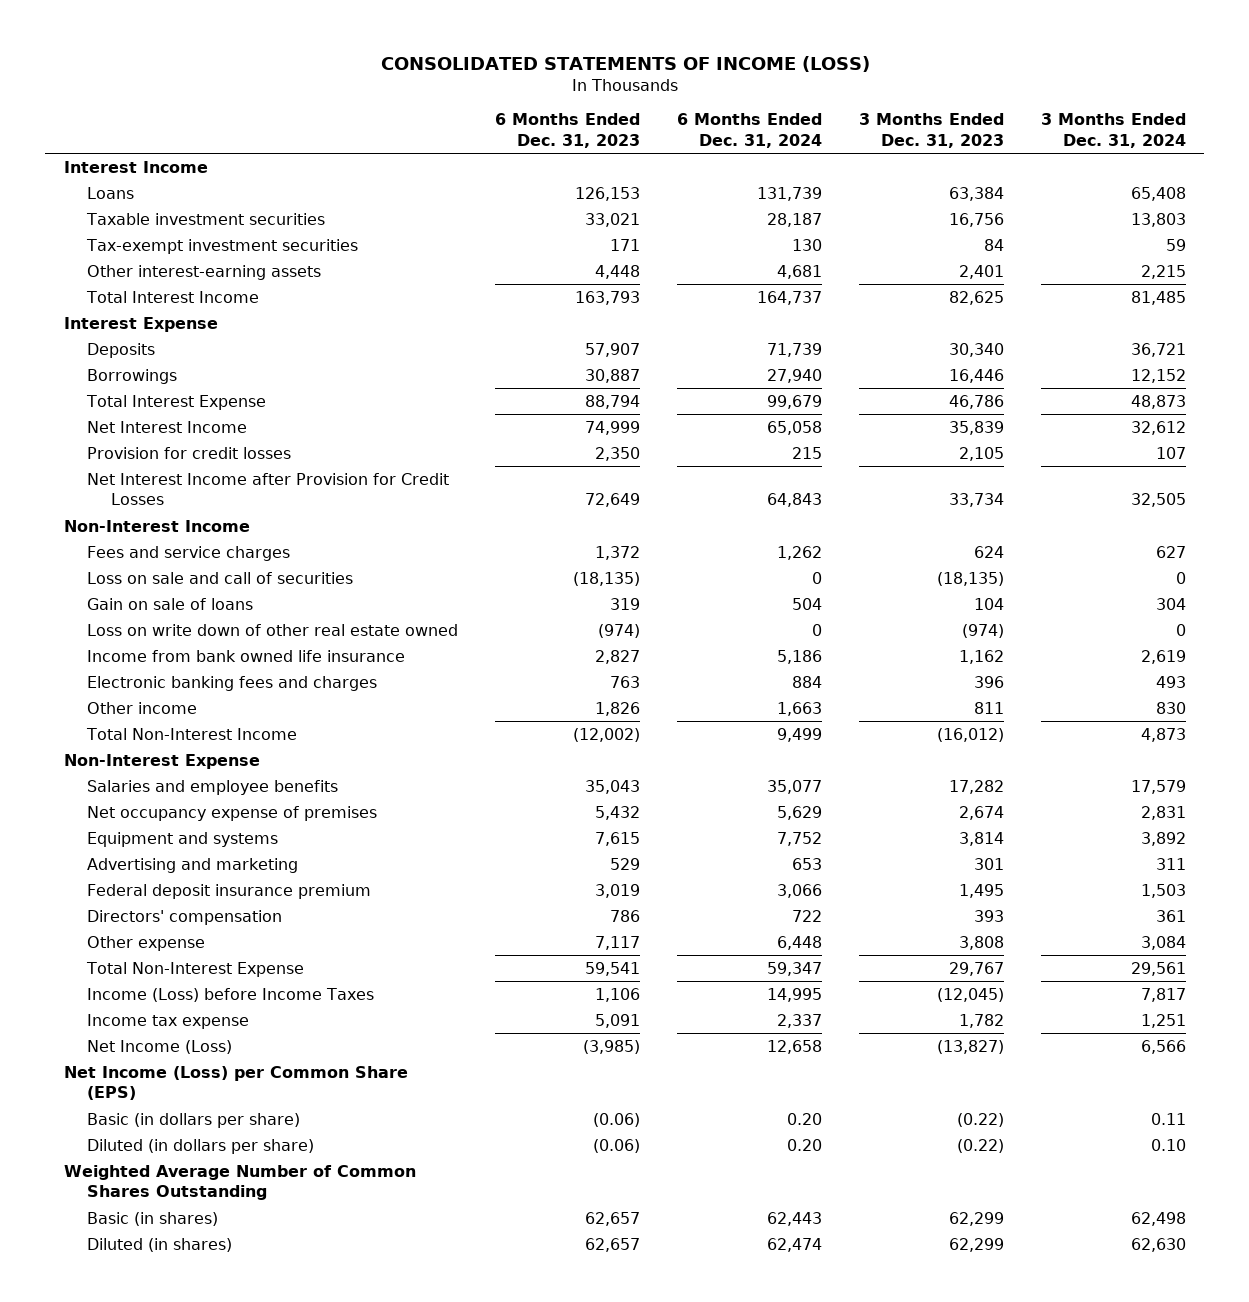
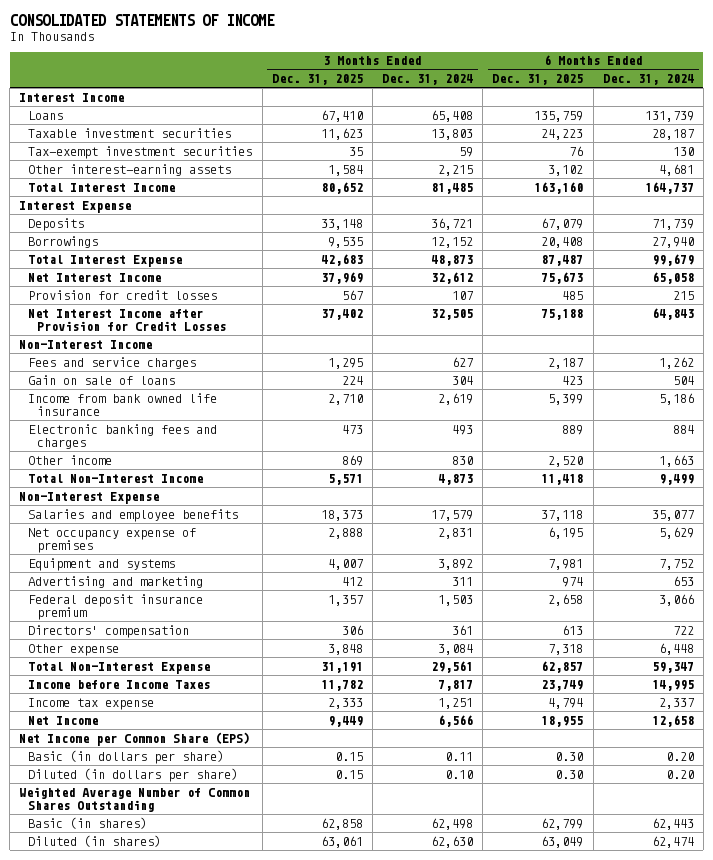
[380,55,870,72] CONSOLIDATED STATEMENTS OF INCOME (LOSS) -> [9,14,275,27] CONSOLIDATED STATEMENTS OF INCOME
[495,113,641,148] 6 Months Ended Dec. 31, 2023 -> none
[858,113,1004,148] 3 Months Ended Dec. 31, 2023 -> none
none -> [271,74,363,86] Dec. 31, 2025
none -> [492,74,584,86] Dec. 31, 2025
[87,571,354,584] Loss on sale and call of securities -> none
[87,623,459,636] Loss on write down of other real estate owned -> none
[87,987,375,1002] Income (Loss) before Income Taxes -> [28,679,211,689] Income before Income Taxes
[87,1039,233,1054] Net Income (Loss) -> [28,715,99,725] Net Income
[63,1065,408,1101] Net Income (Loss) per Common Share (EPS) -> [19,731,251,746] Net Income per Common Share (EPS)

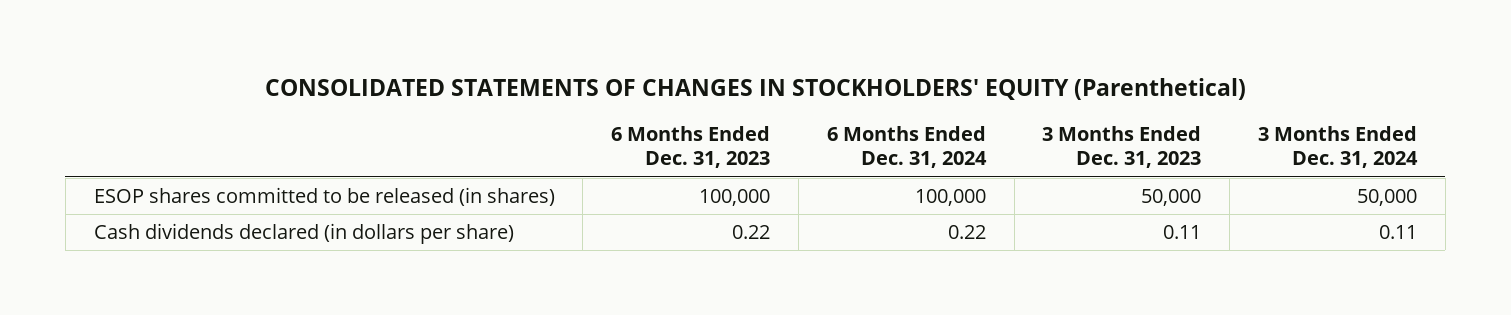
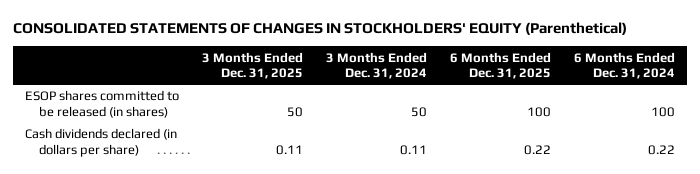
[611,126,771,169] 6 Months Ended Dec. 31, 2023 -> none
[1042,126,1202,169] 3 Months Ended Dec. 31, 2023 -> none
none -> [201,51,303,80] 3 Months Ended Dec. 31, 2025
none -> [449,51,551,80] 6 Months Ended Dec. 31, 2025
[914,189,986,207] 100,000 -> [650,106,675,117] 100
[1357,189,1418,207] 50,000 -> [410,106,427,117] 50

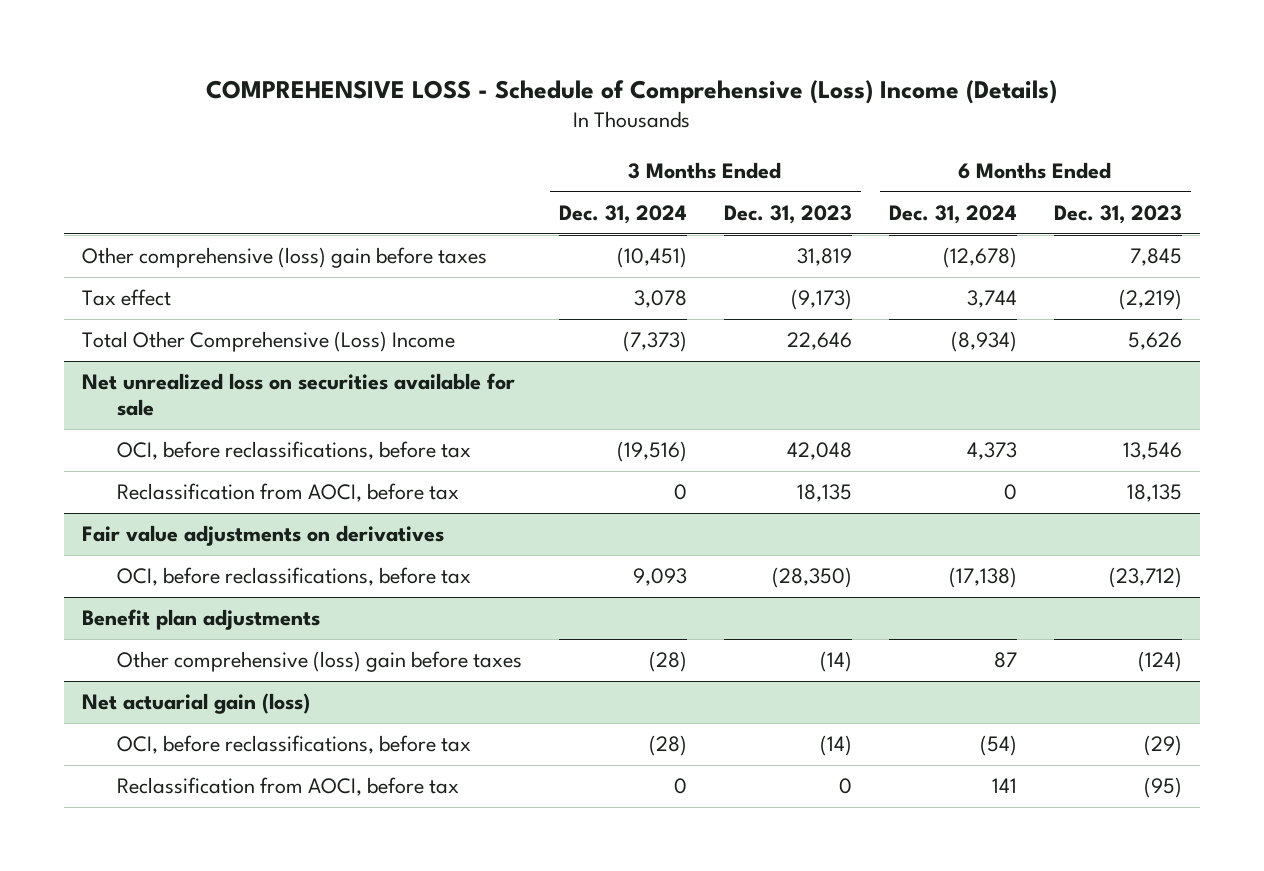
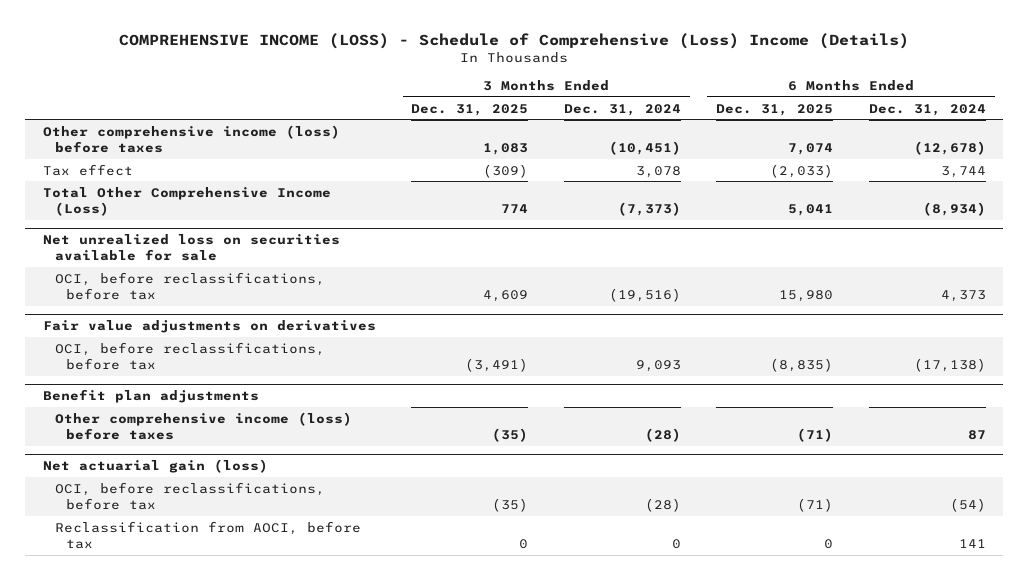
[205,79,1057,104] COMPREHENSIVE LOSS - Schedule of Comprehensive (Loss) Income (Details) -> [119,32,910,49] COMPREHENSIVE INCOME (LOSS) - Schedule of Comprehensive (Loss) Income (Details)
[723,205,852,225] Dec. 31, 2023 -> none
[1053,205,1182,225] Dec. 31, 2023 -> none
none -> [411,103,529,116] Dec. 31, 2025
none -> [716,103,834,116] Dec. 31, 2025
[82,247,488,269] Other comprehensive (loss) gain before taxes -> [43,124,341,153] Other comprehensive income (loss) before taxes
[82,331,456,353] Total Other Comprehensive (Loss) Income -> [43,186,332,216] Total Other Comprehensive Income (Loss)
[117,483,460,503] Reclassification from AOCI, before tax -> none
[117,651,523,673] Other comprehensive (loss) gain before taxes -> [54,411,352,440] Other comprehensive income (loss) before taxes

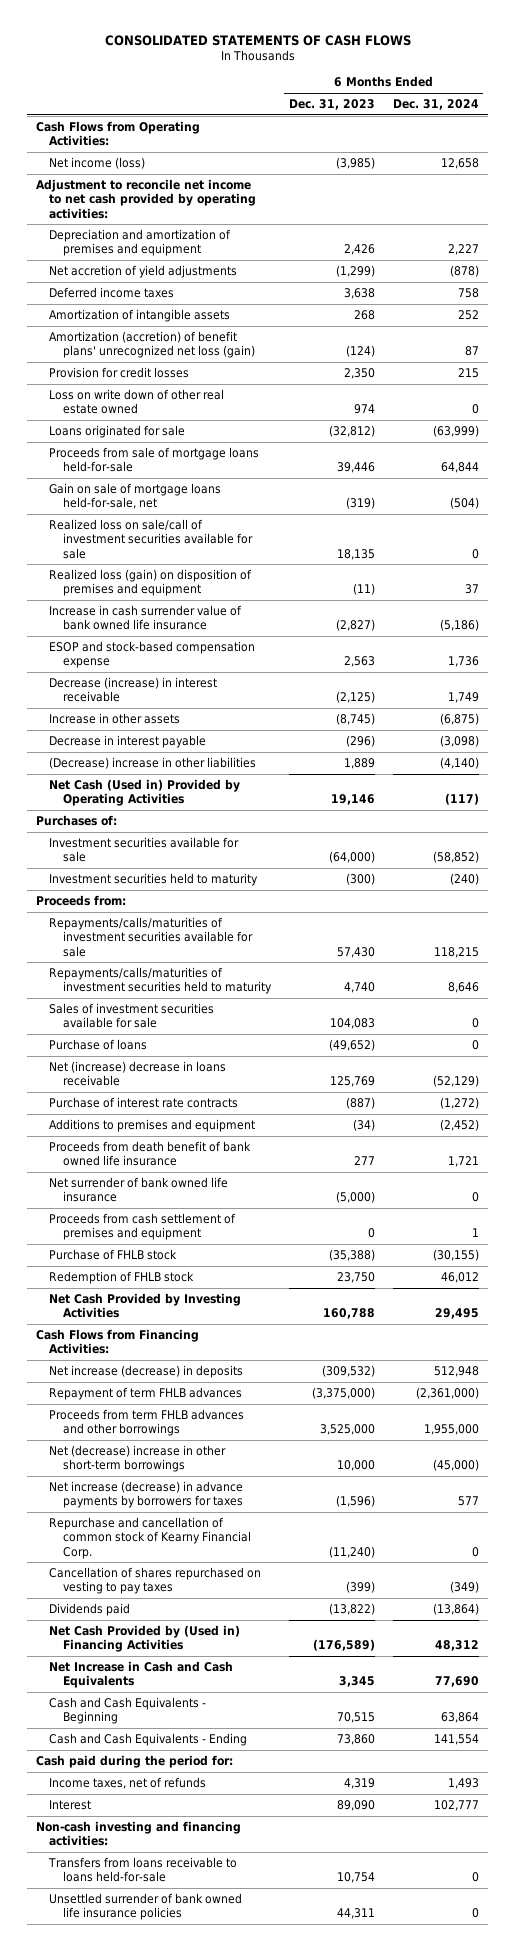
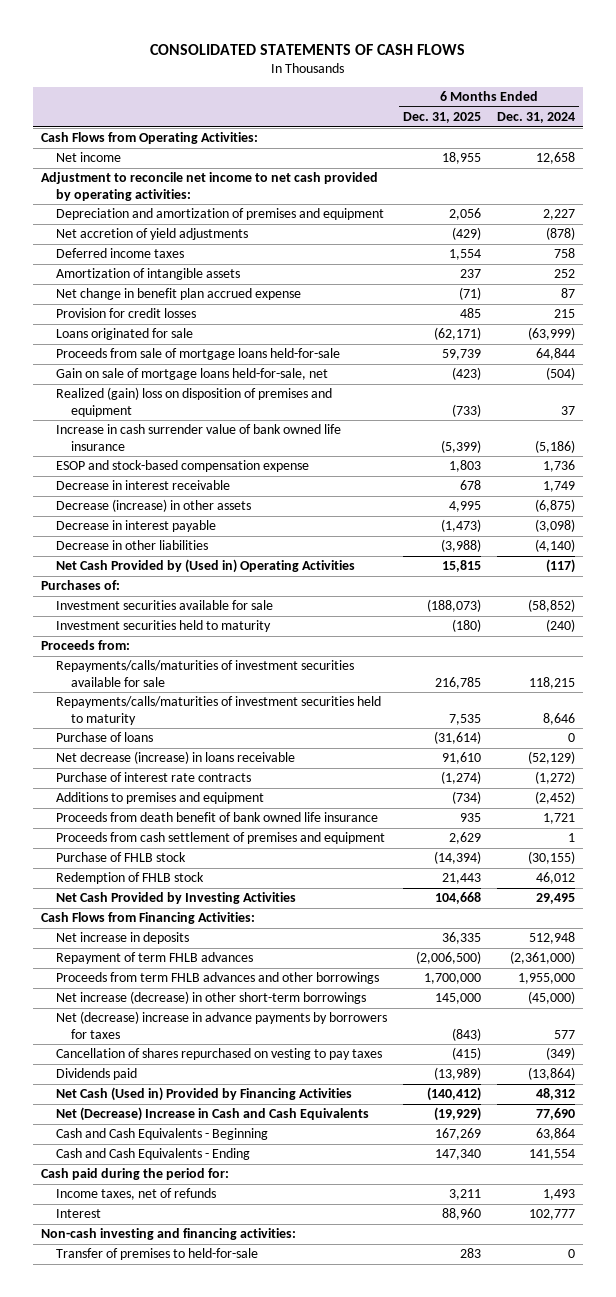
[288,99,375,111] Dec. 31, 2023 -> none
none -> [402,112,481,124] Dec. 31, 2025
[49,156,146,169] Net income (loss) -> [55,152,121,163] Net income
[49,330,255,359] Amortization (accretion) of benefit plans' unrecognized net loss (gain) -> none
none -> [55,288,301,301] Net change in benefit plan accrued expense
[49,388,225,415] Loss on write down of other real estate owned -> none
[49,518,253,559] Realized loss on sale/call of investment securities available for sale -> none
[49,568,253,597] Realized loss (gain) on disposition of premises and equipment -> [55,387,332,417] Realized (gain) loss on disposition of premises and equipment
[49,676,218,703] Decrease (increase) in interest receivable -> [55,480,230,491] Decrease in interest receivable
[49,712,181,724] Increase in other assets -> [55,499,251,513] Decrease (increase) in other assets
[49,756,257,769] (Decrease) increase in other liabilities -> [55,540,208,551] Decrease in other liabilities
[49,778,241,807] Net Cash (Used in) Provided by Operating Activities -> [55,559,355,574] Net Cash Provided by (Used in) Operating Activities
[49,1002,215,1029] Sales of investment securities available for sale -> none
[49,1060,227,1087] Net (increase) decrease in loans receivable -> [55,751,295,765] Net decrease (increase) in loans receivable
[49,1176,229,1203] Net surrender of bank owned life insurance -> none
[49,1364,244,1378] Net increase (decrease) in deposits -> [55,932,189,945] Net increase in deposits
[49,1516,251,1559] Repurchase and cancellation of common stock of Kearny Financial Corp. -> none
[49,1444,227,1473] Net (decrease) increase in other short-term borrowings -> [55,991,366,1005] Net increase (decrease) in other short-term borrowings
[49,1480,244,1509] Net increase (decrease) in advance payments by borrowers for taxes -> [55,1011,387,1039] Net (decrease) increase in advance payments by borrowers for taxes
[49,1624,241,1653] Net Cash Provided by (Used in) Financing Activities -> [55,1087,352,1102] Net Cash (Used in) Provided by Financing Activities
[49,1660,234,1689] Net Increase in Cash and Cash Equivalents -> [55,1107,369,1122] Net (Decrease) Increase in Cash and Cash Equivalents
[49,1892,243,1921] Unsettled surrender of bank owned life insurance policies -> none
[48,1856,238,1883] Transfers from loans receivable to loans held-for-sale -> [55,1248,258,1261] Transfer of premises to held-for-sale

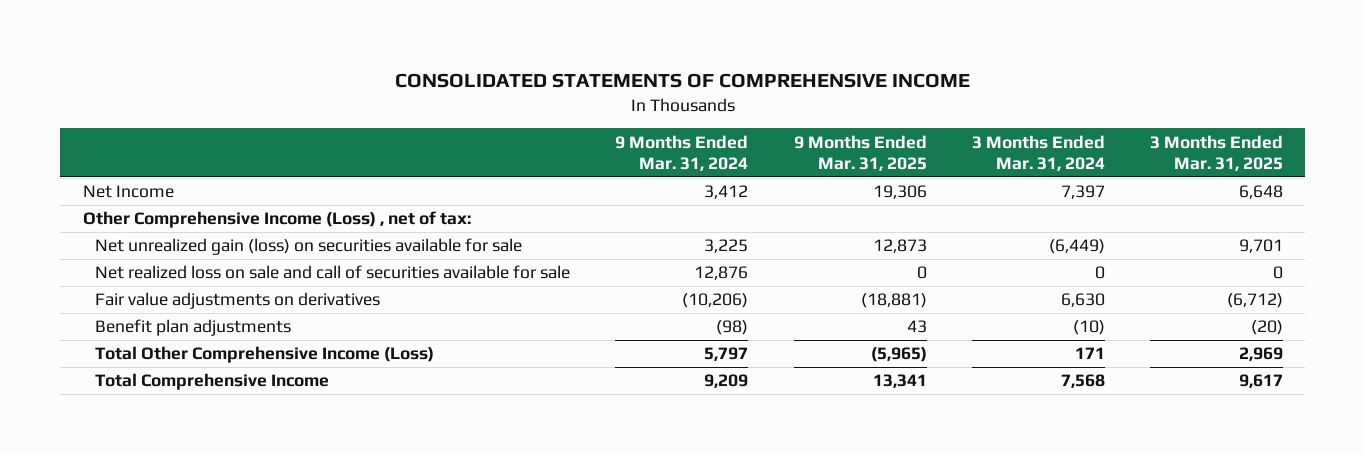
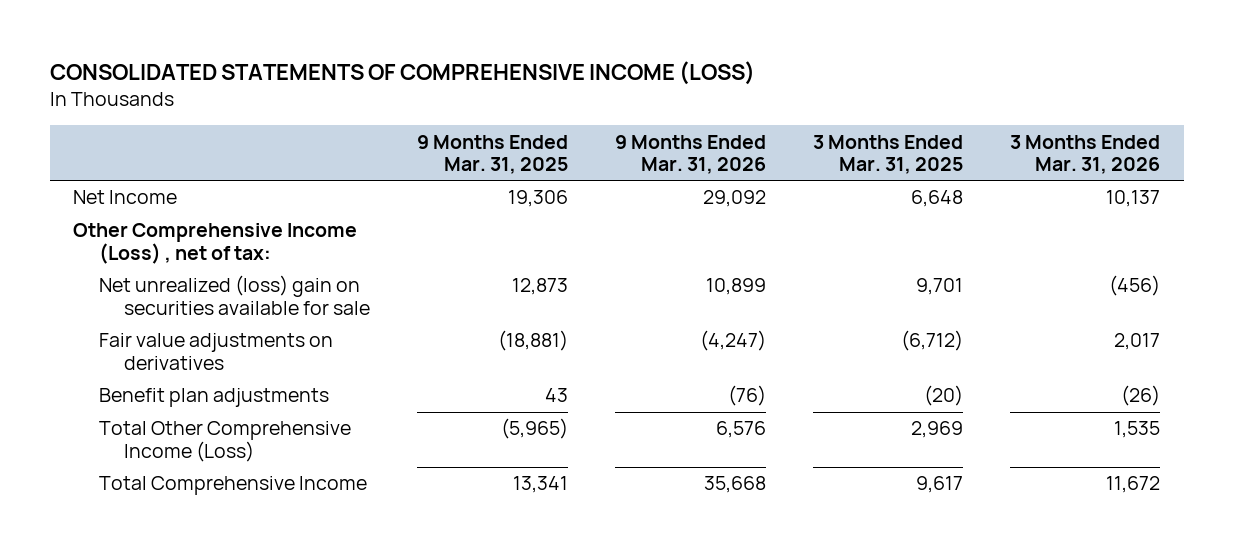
[394,73,970,89] CONSOLIDATED STATEMENTS OF COMPREHENSIVE INCOME -> [49,60,755,85] CONSOLIDATED STATEMENTS OF COMPREHENSIVE INCOME (LOSS)
[615,134,749,172] 9 Months Ended Mar. 31, 2024 -> none
[971,134,1105,172] 3 Months Ended Mar. 31, 2024 -> none
none -> [614,134,766,174] 9 Months Ended Mar. 31, 2026
none -> [1010,134,1161,174] 3 Months Ended Mar. 31, 2026
[95,265,571,280] Net realized loss on sale and call of securities available for sale -> none
[95,238,523,256] Net unrealized gain (loss) on securities available for sale -> [98,275,370,315] Net unrealized (loss) gain on securities available for sale

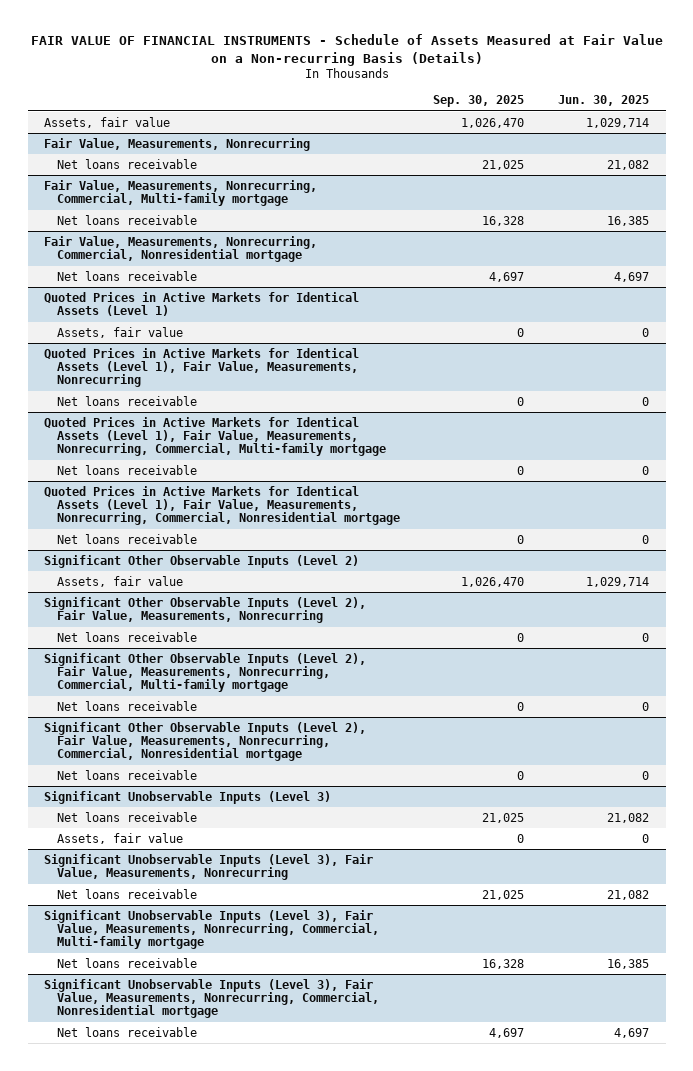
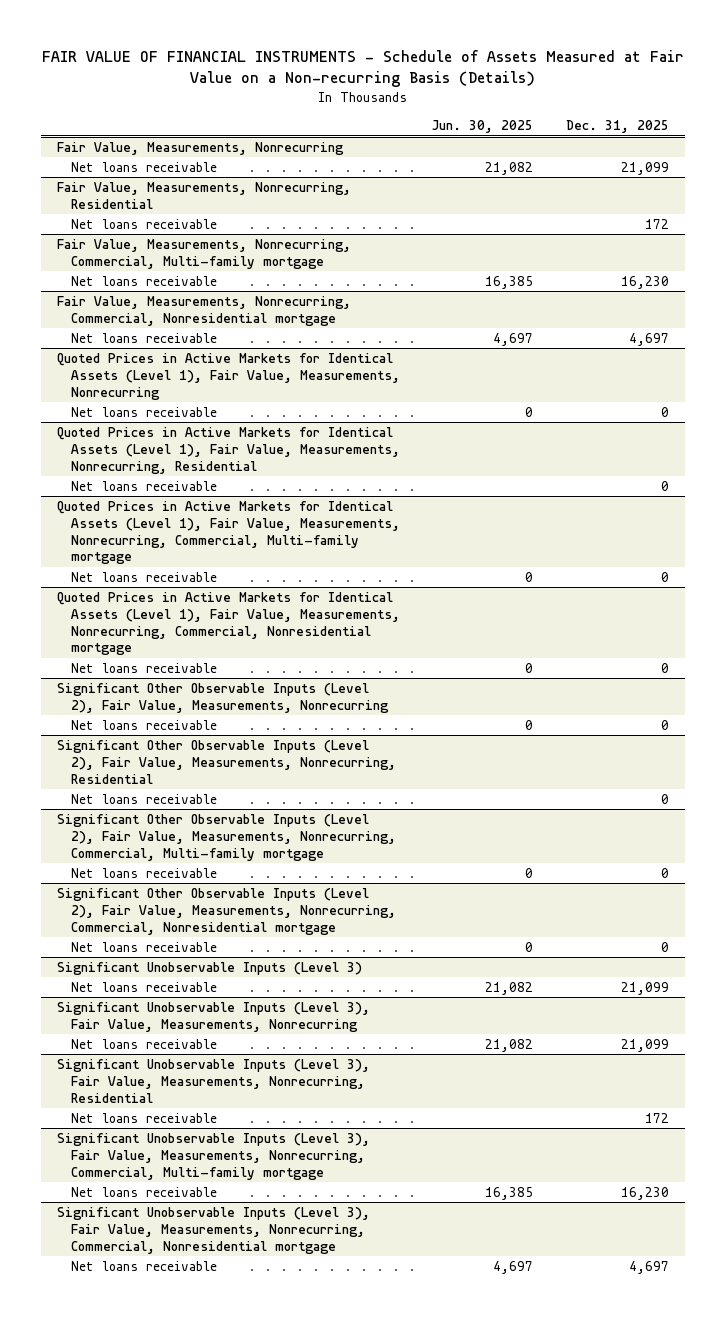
[433,95,525,108] Sep. 30, 2025 -> none
none -> [565,120,669,134] Dec. 31, 2025
[44,116,171,128] Assets, fair value -> none
none -> [57,181,352,209] Fair Value, Measurements, Nonrecurring, Residential
none -> [70,218,217,229] Net loans receivable
[44,291,360,317] Quoted Prices in Active Markets for Identical Assets (Level 1) -> none
[57,326,184,338] Assets, fair value -> none
none -> [57,426,400,474] Quoted Prices in Active Markets for Identical Assets (Level 1), Fair Value, Measurements, Nonrecurring, Residential
none -> [70,480,217,491] Net loans receivable
[44,554,360,568] Significant Other Observable Inputs (Level 2) -> none
[57,575,184,587] Assets, fair value -> none
none -> [57,739,396,784] Significant Other Observable Inputs (Level 2), Fair Value, Measurements, Nonrecurring, Residential
none -> [70,793,217,804] Net loans receivable
[57,832,184,844] Assets, fair value -> none
none -> [57,1058,371,1103] Significant Unobservable Inputs (Level 3), Fair Value, Measurements, Nonrecurring, Residential
none -> [70,1112,217,1123] Net loans receivable

